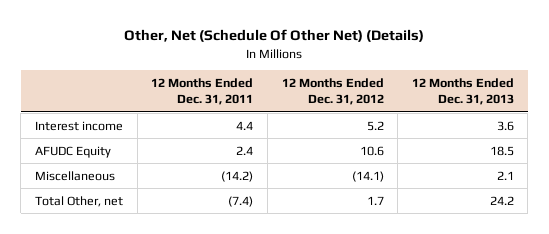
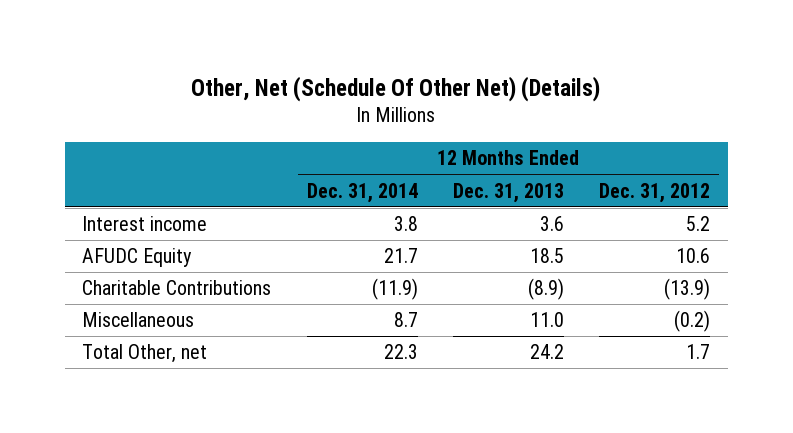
[151,78,254,106] 12 Months Ended Dec. 31, 2011 -> none
none -> [306,182,418,203] Dec. 31, 2014
none -> [82,280,272,296] Charitable Contributions
[351,170,384,182] (14.1) -> [674,310,711,333] (0.2)
[496,170,514,180] 2.1 -> [529,312,564,328] 11.0

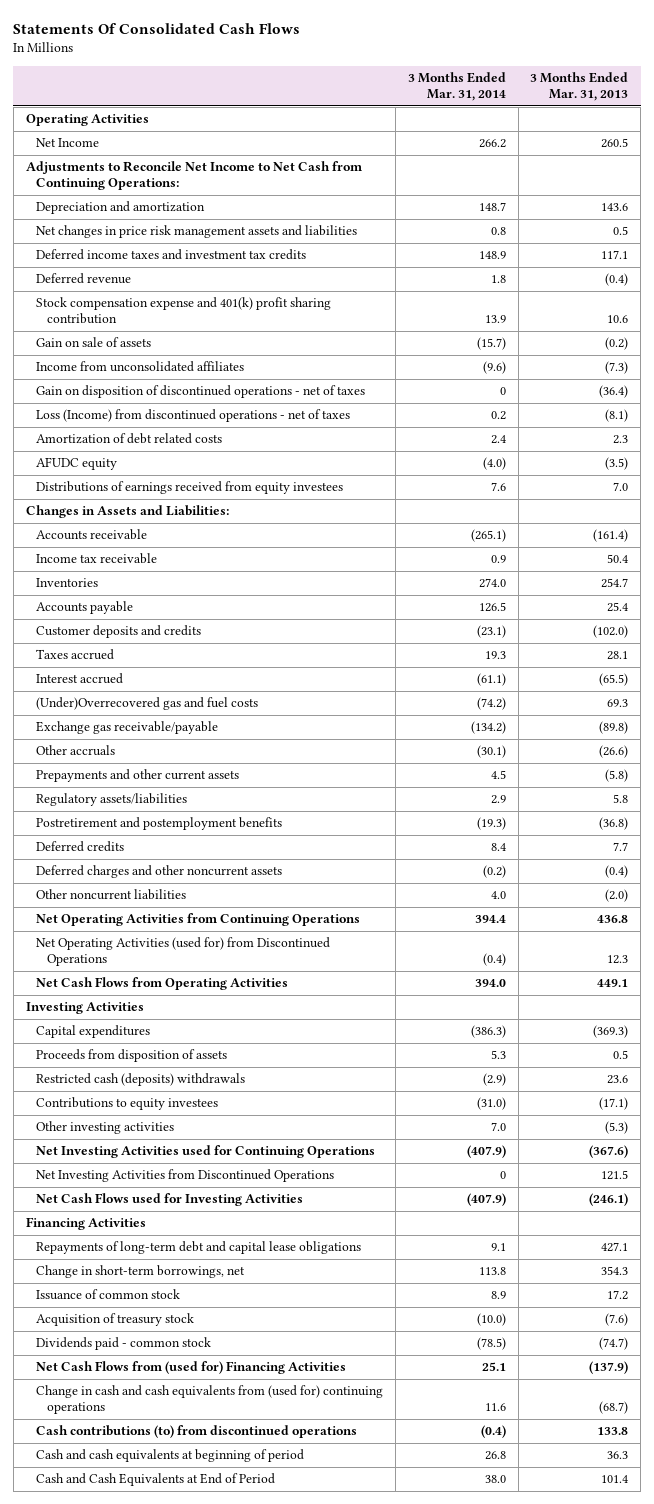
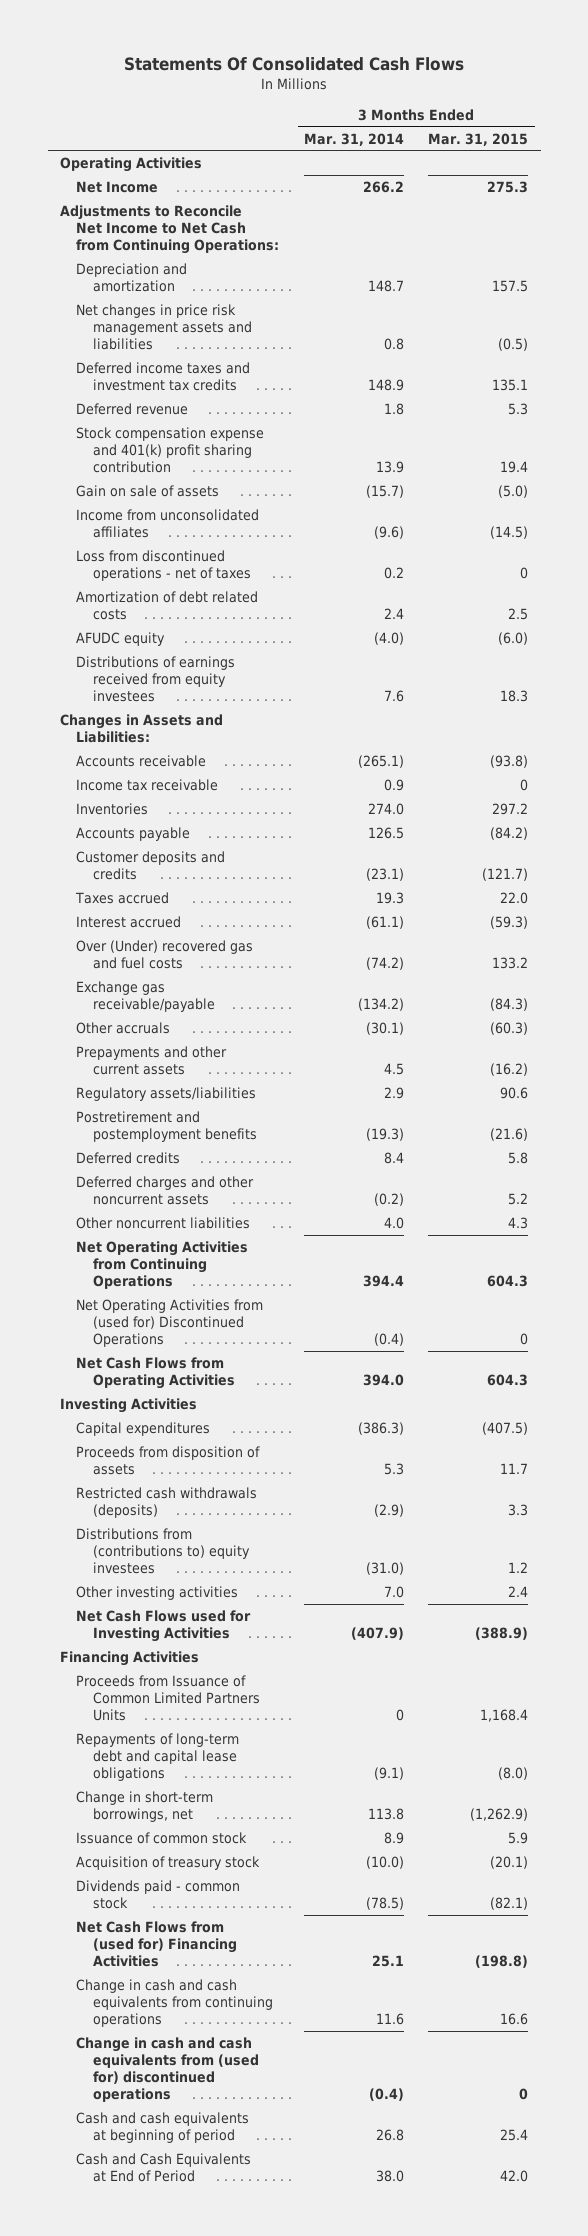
[530,72,629,102] 3 Months Ended Mar. 31, 2013 -> none
none -> [428,132,529,146] Mar. 31, 2015
[36,385,366,399] Gain on disposition of discontinued operations - net of taxes -> none
[36,409,351,423] Loss (Income) from discontinued operations - net of taxes -> [76,550,251,582] Loss from discontinued operations - net of taxes
[36,697,259,711] (Under)Overrecovered gas and fuel costs -> [76,940,254,970] Over (Under) recovered gas and fuel costs
[36,937,331,967] Net Operating Activities (used for) from Discontinued Operations -> [76,1299,264,1348] Net Operating Activities from (used for) Discontinued Operations
[36,1073,246,1087] Restricted cash (deposits) withdrawals -> [76,1487,258,1519] Restricted cash withdrawals (deposits)
[36,1097,219,1111] Contributions to equity investees -> [76,1528,250,1575] Distributions from (contributions to) equity investees
[36,1145,376,1159] Net Investing Activities used for Continuing Operations -> none
[36,1169,335,1183] Net Investing Activities from Discontinued Operations -> none
none -> [76,1675,260,1722] Proceeds from Issuance of Common Limited Partners Units
[490,1243,506,1252] 9.1 -> [373,1767,404,1781] (9.1)
[36,1385,384,1415] Change in cash and cash equivalents from (used for) continuing operations -> [76,1979,273,2028] Change in cash and cash equivalents from continuing operations
[36,1425,358,1439] Cash contributions (to) from discontinued operations -> [76,2037,259,2103] Change in cash and cash equivalents from (used for) discontinued operations

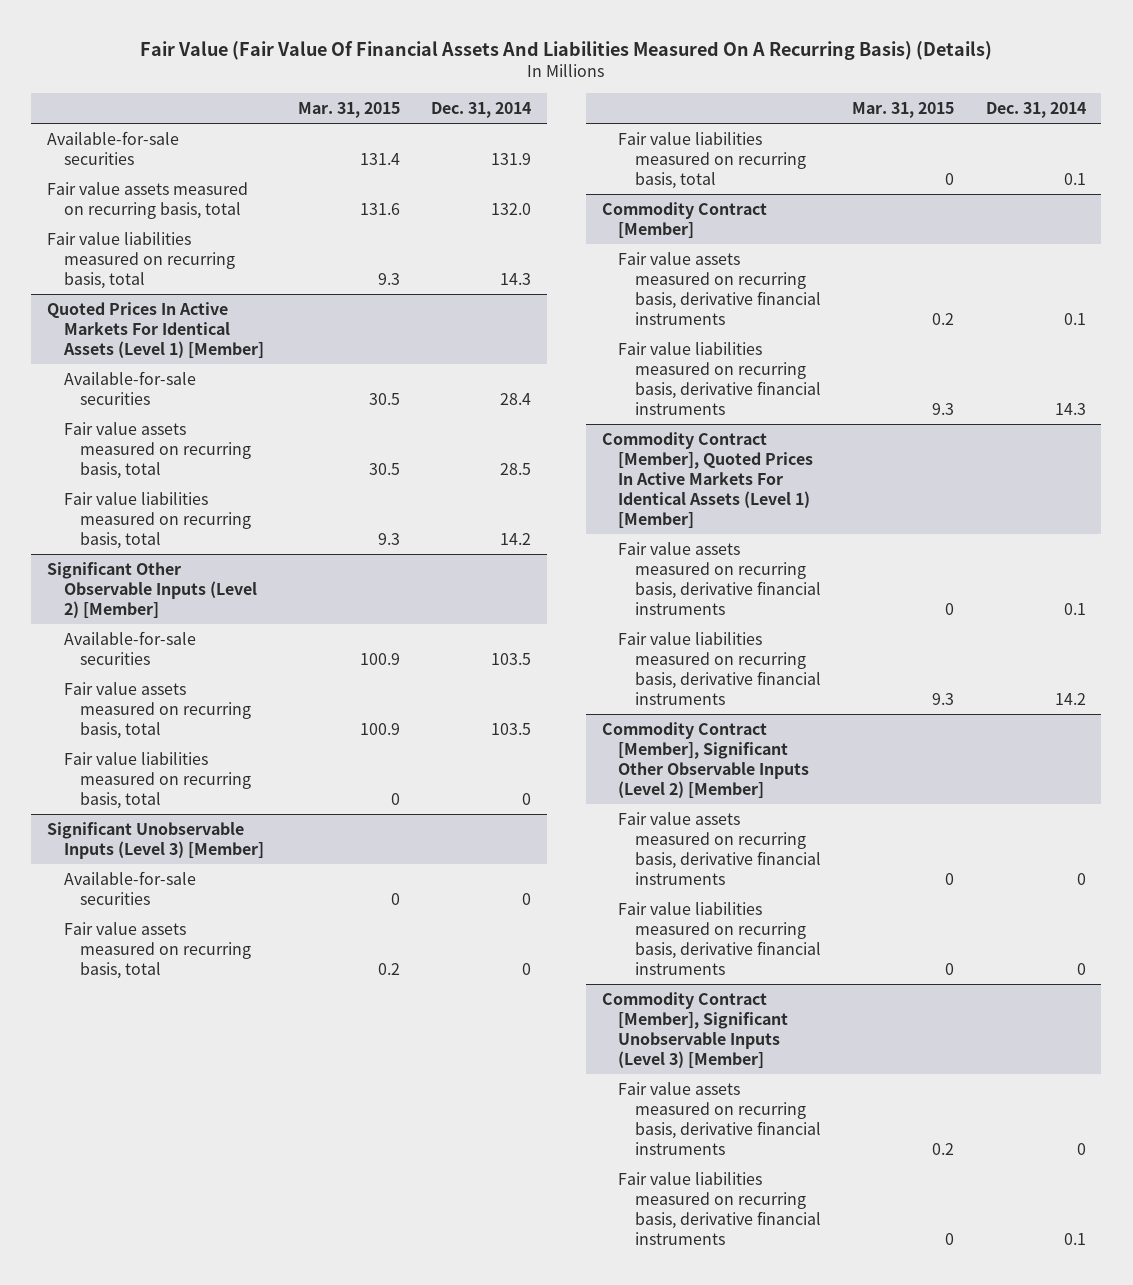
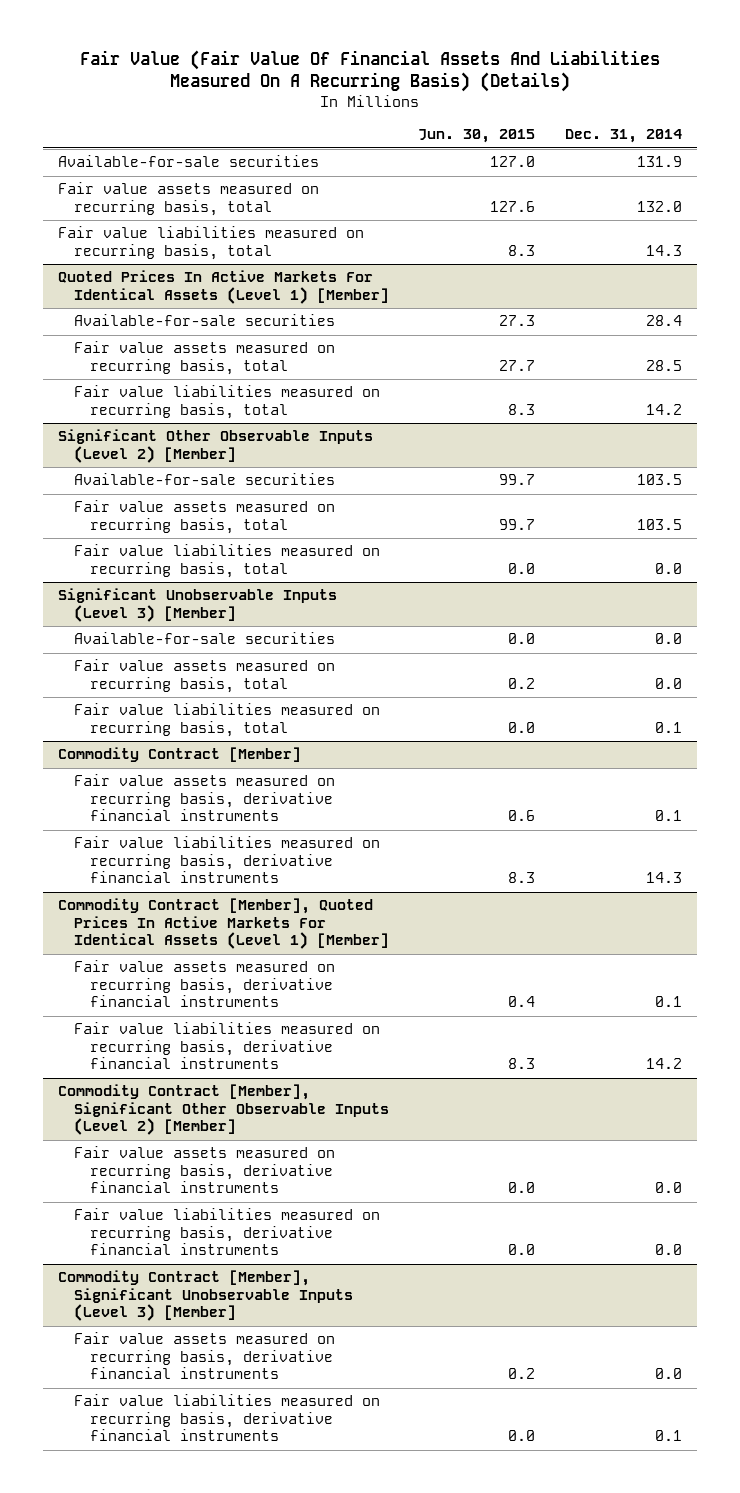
[297,101,400,118] Mar. 31, 2015 -> none
none -> [418,129,536,144] Jun. 30, 2015
[521,792,531,805] 0 -> [655,562,683,574] 0.0
[521,892,531,905] 0 -> [655,633,683,645] 0.0
[521,962,531,975] 0 -> [655,677,683,689] 0.0
[1076,872,1086,885] 0 -> [655,1182,683,1194] 0.0
[1076,962,1086,975] 0 -> [655,1244,683,1256] 0.0
[1076,1142,1086,1155] 0 -> [655,1368,683,1380] 0.0

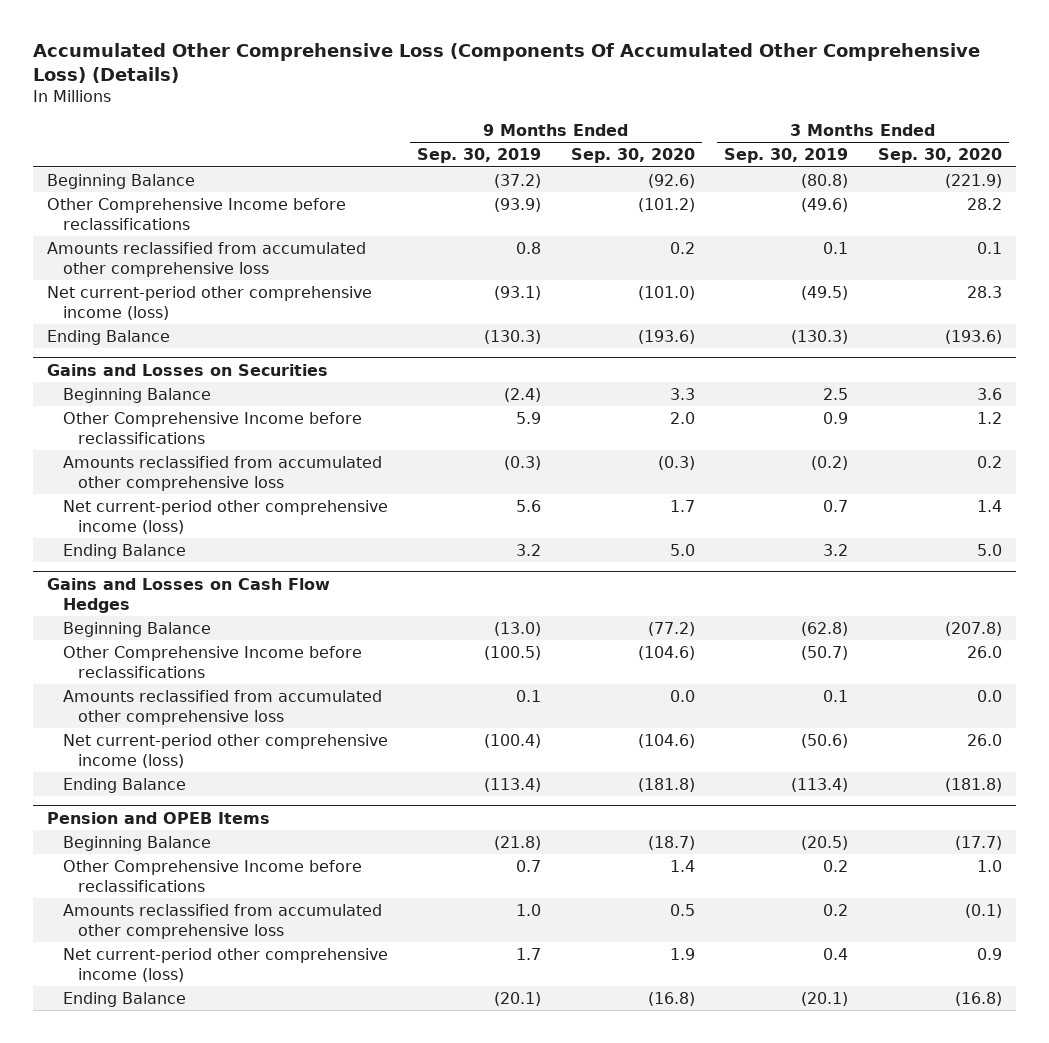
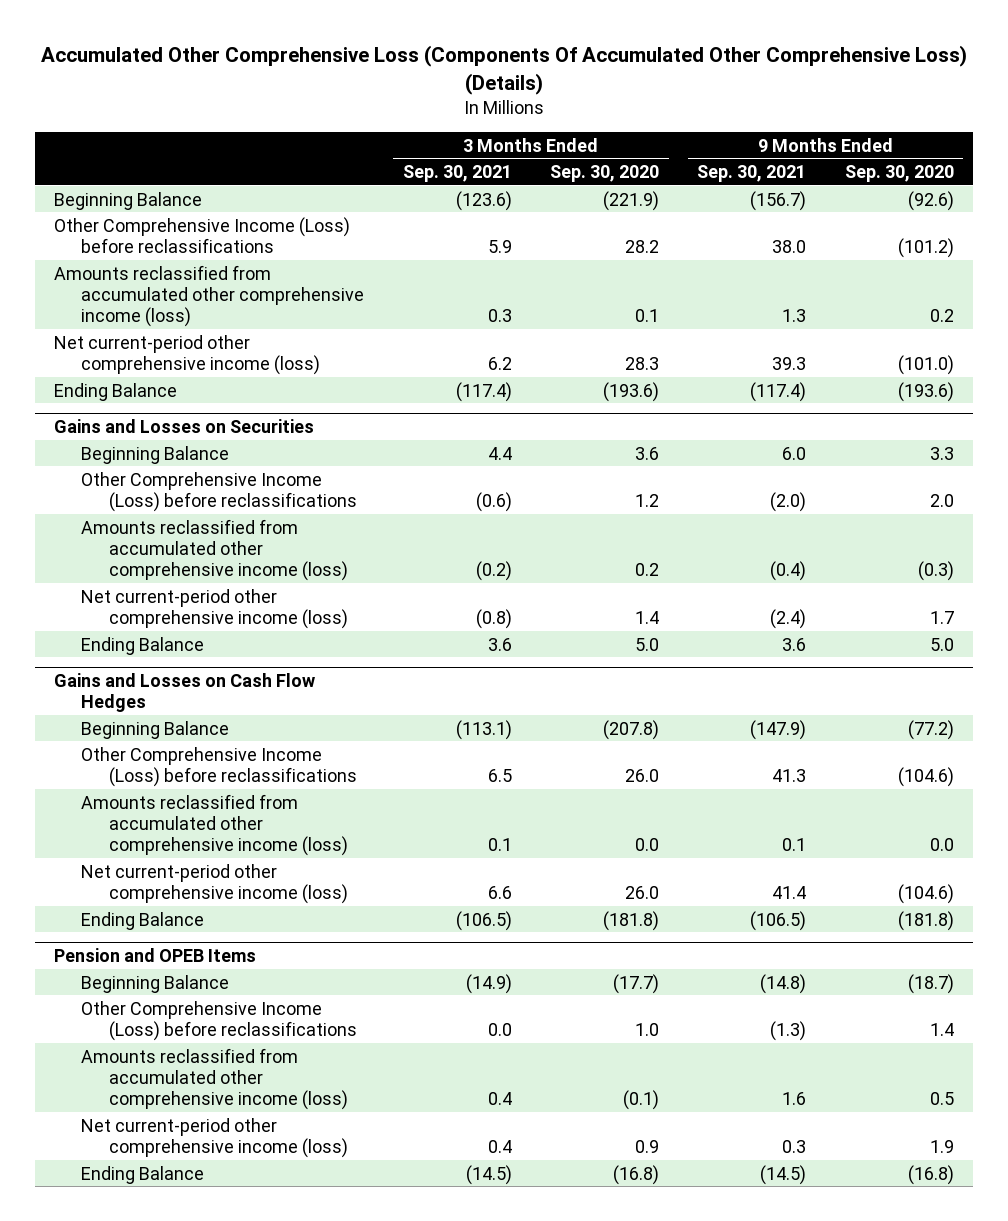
[417,148,542,164] Sep. 30, 2019 -> none
[724,148,849,164] Sep. 30, 2019 -> none
none -> [402,165,512,183] Sep. 30, 2021
none -> [697,165,807,183] Sep. 30, 2021
[47,197,347,230] Other Comprehensive Income before reclassifications -> [53,216,350,253] Other Comprehensive Income (Loss) before reclassifications
[47,241,367,277] Amounts reclassified from accumulated other comprehensive loss -> [53,264,365,328] Amounts reclassified from accumulated other comprehensive income (loss)
[62,411,362,444] Other Comprehensive Income before reclassifications -> [81,471,357,512] Other Comprehensive Income (Loss) before reclassifications
[62,455,382,491] Amounts reclassified from accumulated other comprehensive loss -> [81,518,348,582] Amounts reclassified from accumulated other comprehensive income (loss)
[62,645,362,678] Other Comprehensive Income before reclassifications -> [81,746,357,787] Other Comprehensive Income (Loss) before reclassifications
[62,689,382,725] Amounts reclassified from accumulated other comprehensive loss -> [81,793,348,857] Amounts reclassified from accumulated other comprehensive income (loss)
[62,859,362,892] Other Comprehensive Income before reclassifications -> [81,1000,357,1041] Other Comprehensive Income (Loss) before reclassifications
[62,903,382,939] Amounts reclassified from accumulated other comprehensive loss -> [81,1047,348,1111] Amounts reclassified from accumulated other comprehensive income (loss)

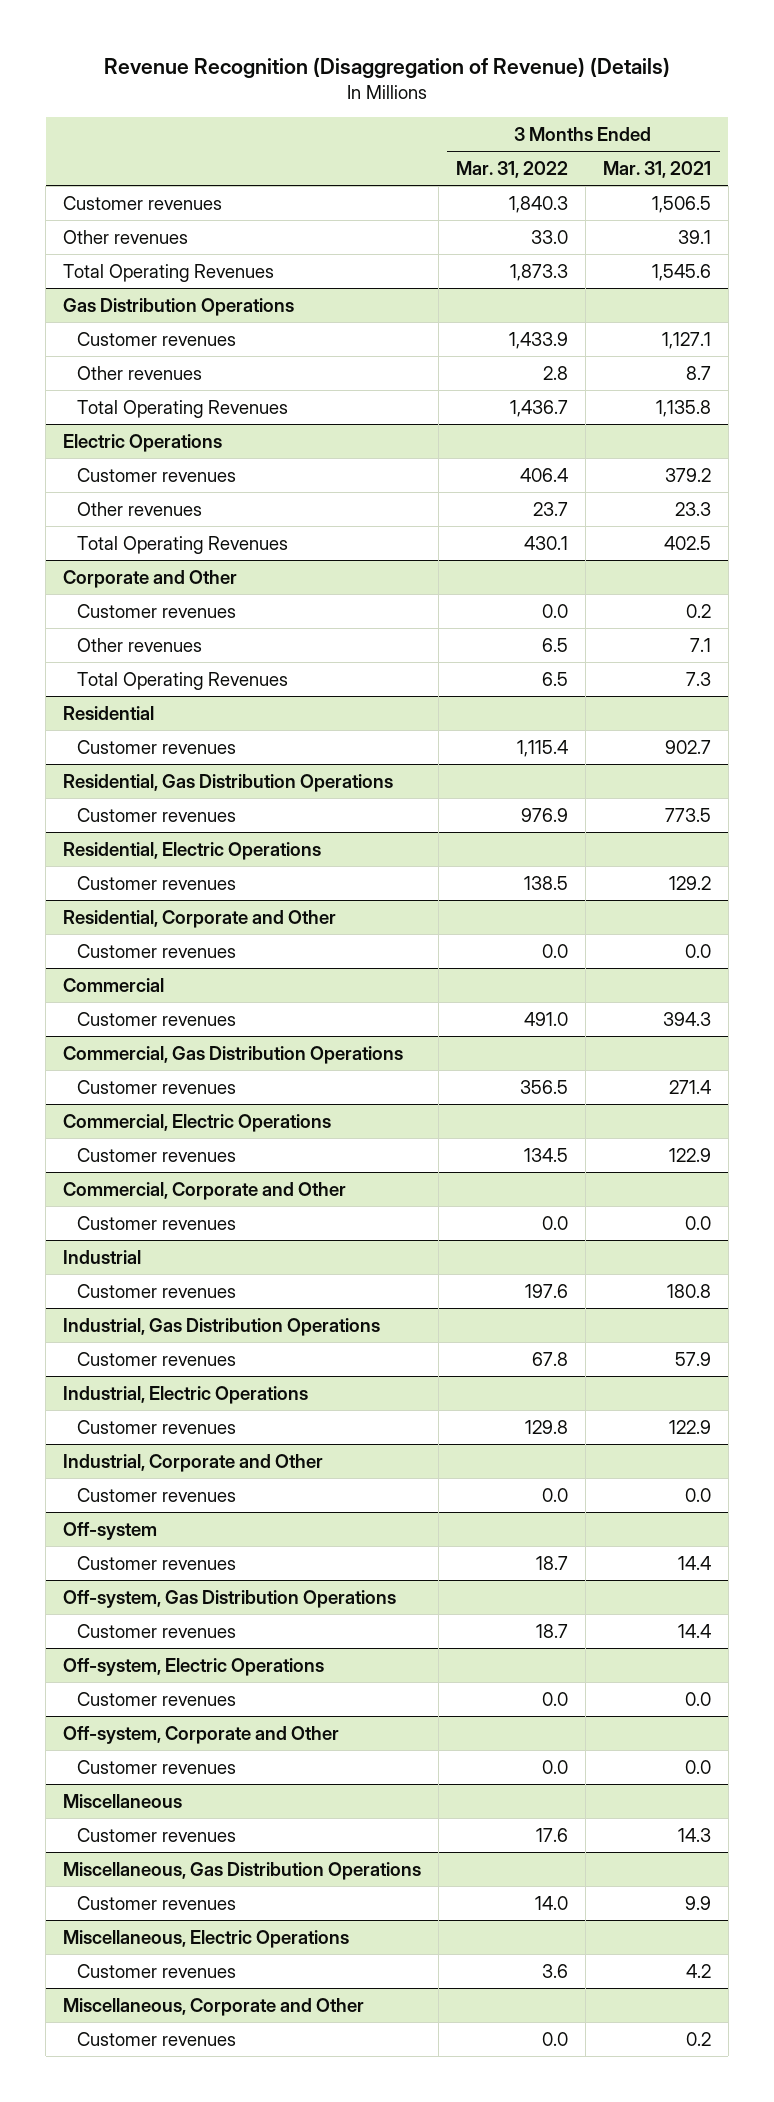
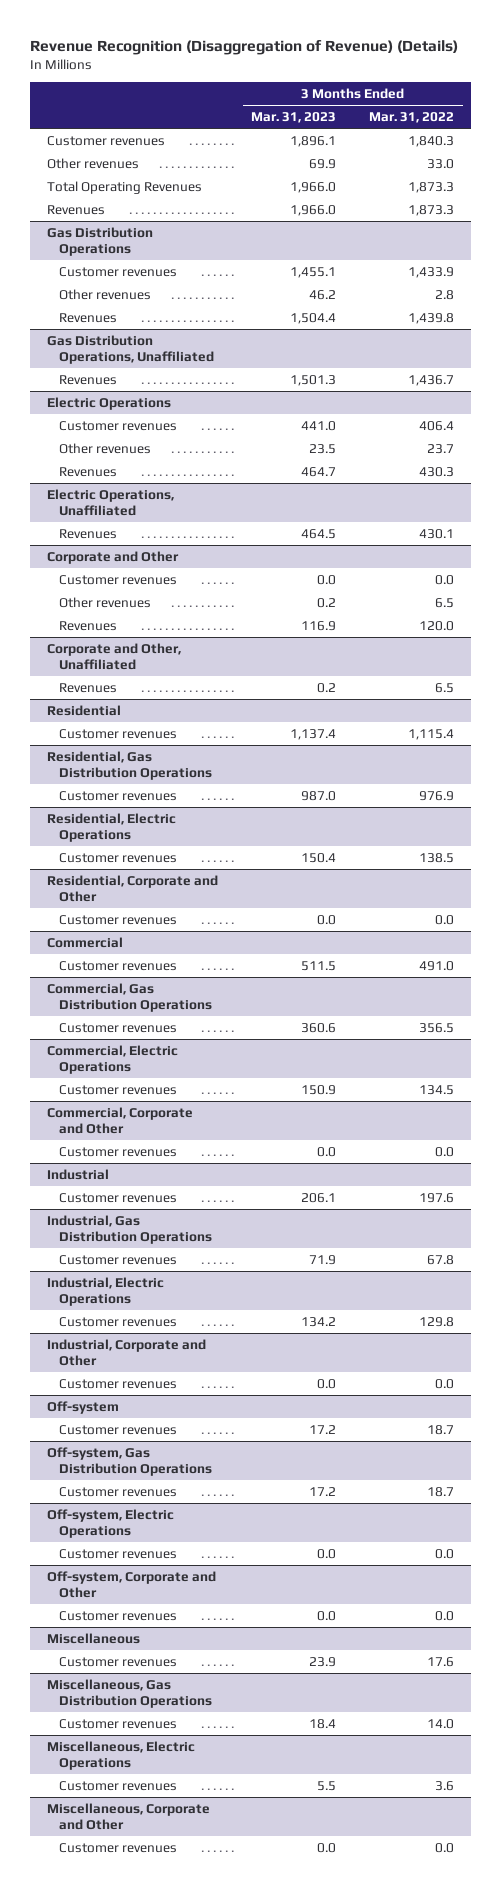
[602,160,711,178] Mar. 31, 2021 -> none
none -> [250,111,336,123] Mar. 31, 2023
none -> [46,204,105,215] Revenues
none -> [59,312,118,323] Revenues
none -> [46,334,215,364] Gas Distribution Operations, Unaffiliated
[76,399,288,418] Total Operating Revenues -> [59,374,118,385] Revenues
none -> [59,466,118,477] Revenues
none -> [46,488,174,516] Electric Operations, Unaffiliated
[76,535,288,554] Total Operating Revenues -> [59,528,118,539] Revenues
[76,671,288,690] Total Operating Revenues -> none
none -> [59,620,118,631] Revenues
none -> [46,642,181,670] Corporate and Other, Unaffiliated
none -> [59,682,118,693] Revenues

